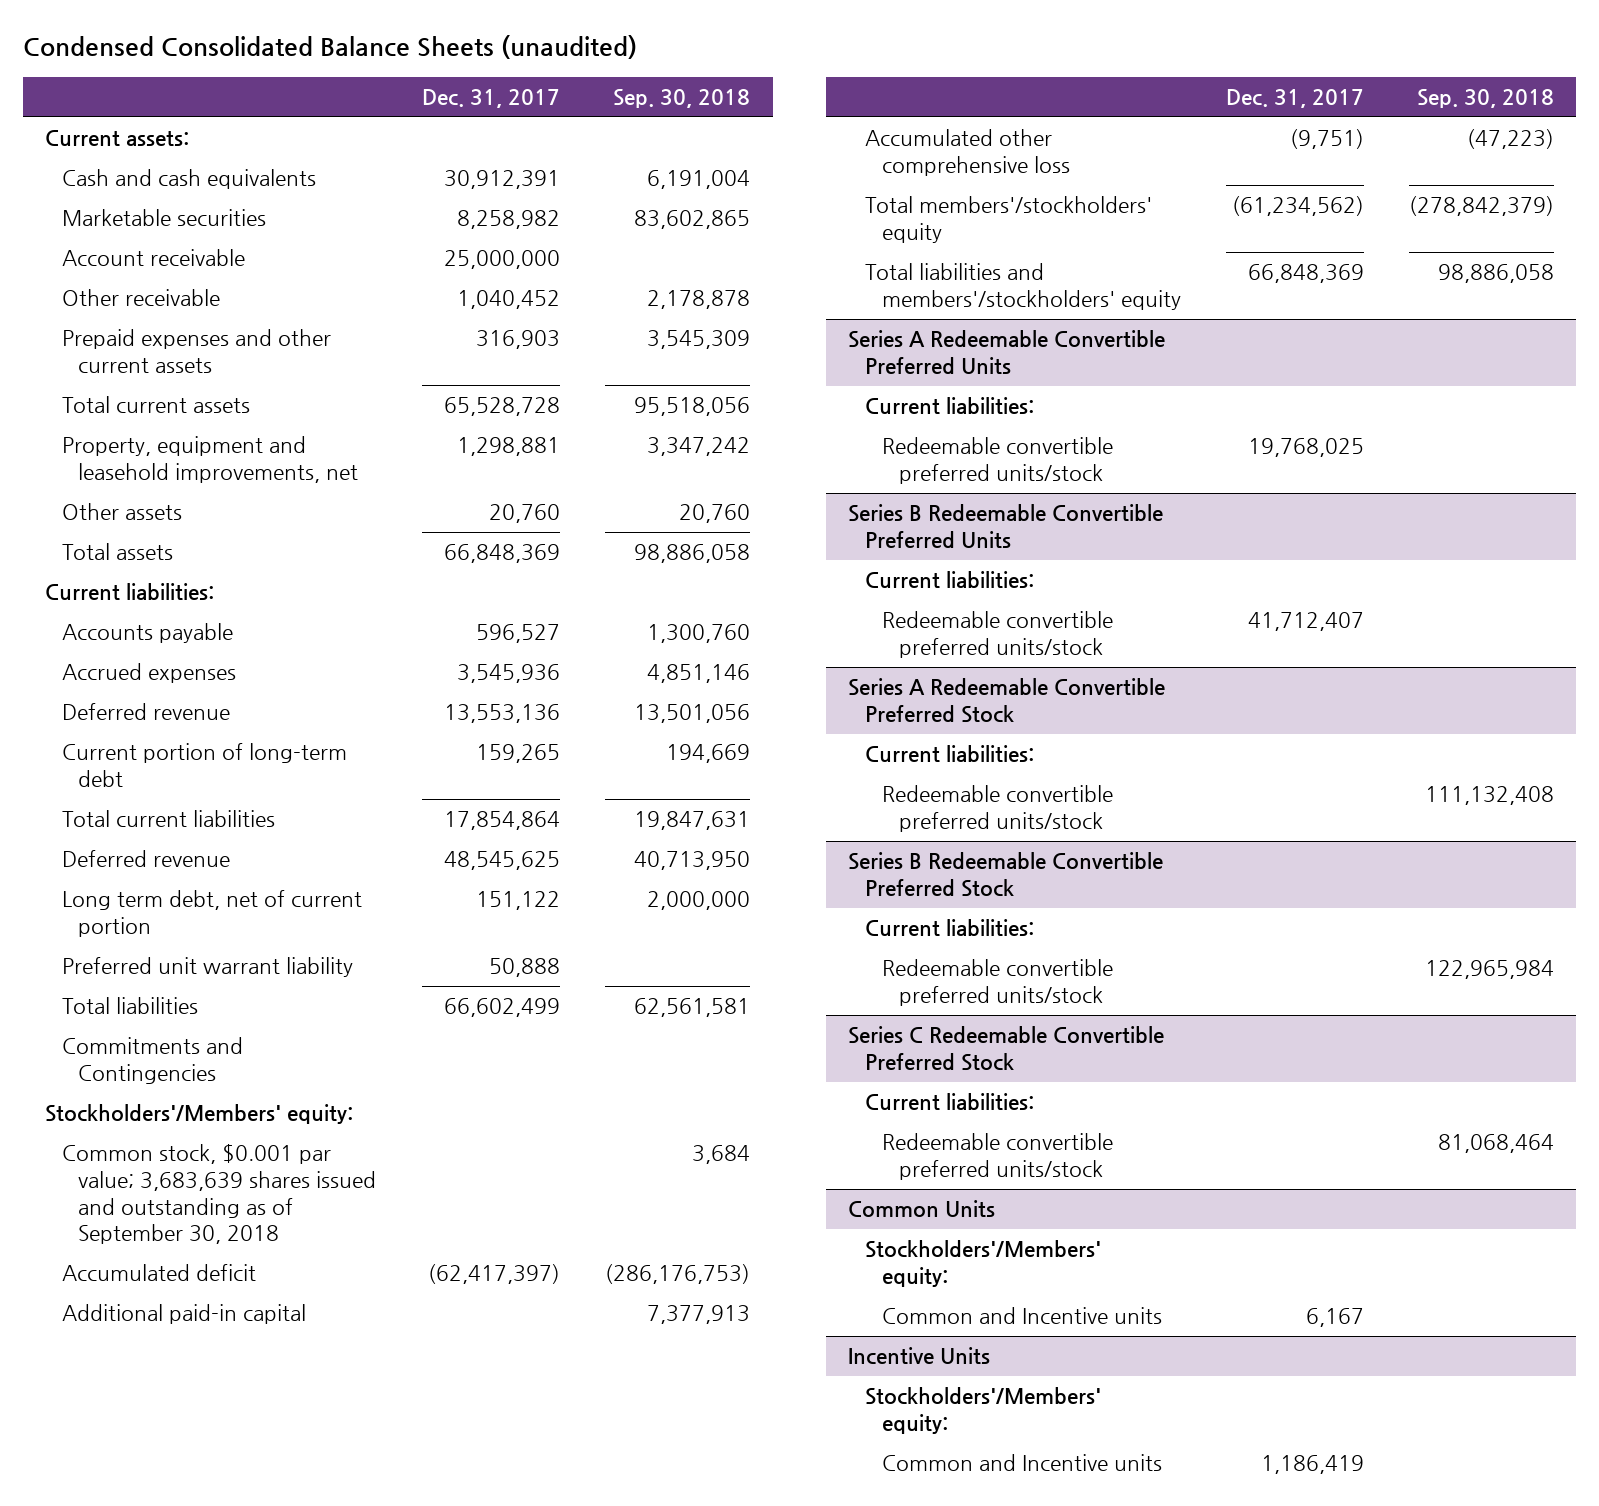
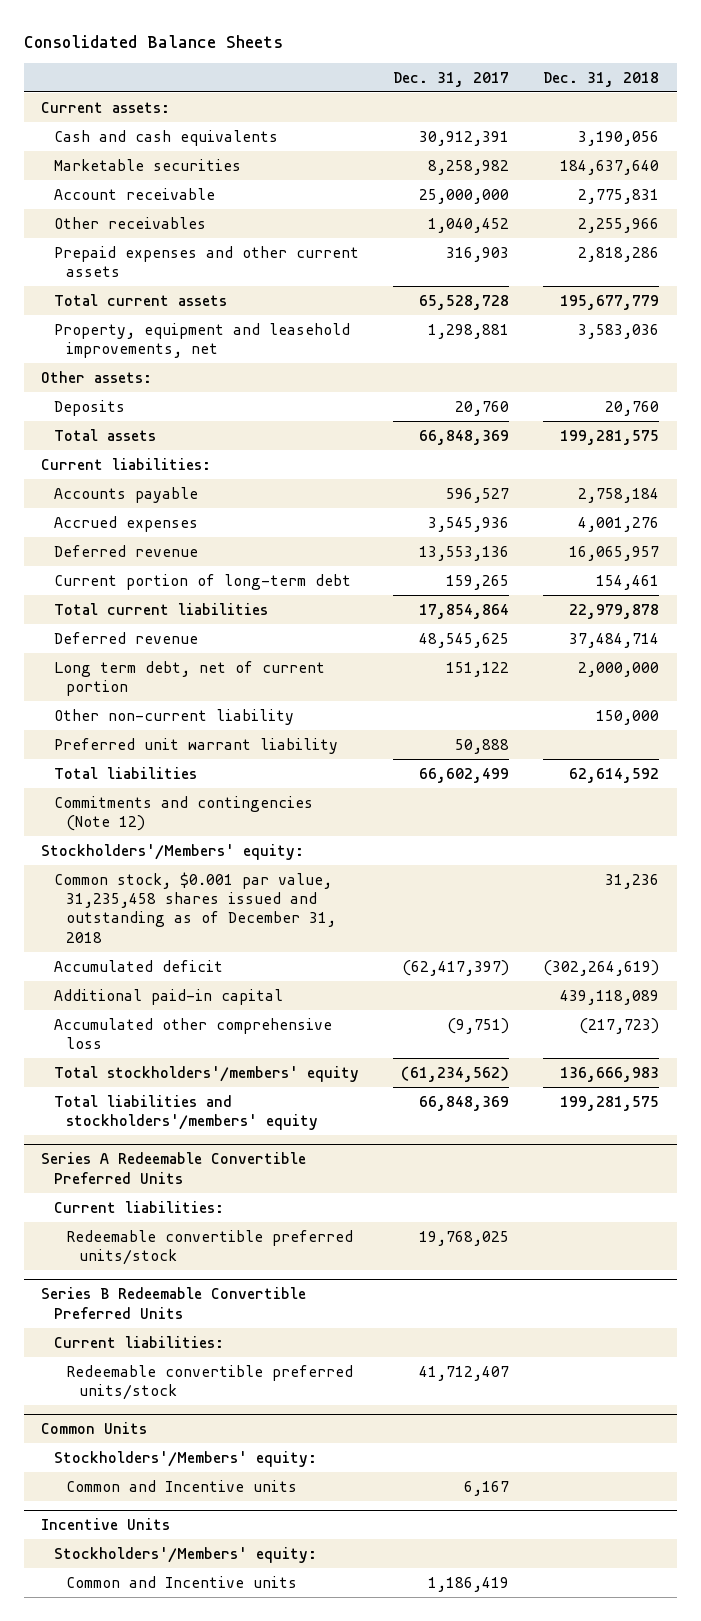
[22,35,637,60] Condensed Consolidated Balance Sheets (unaudited) -> [23,34,283,48] Consolidated Balance Sheets
[613,89,751,109] Sep. 30, 2018 -> none
none -> [543,71,660,87] Dec. 31, 2018
[61,289,220,307] Other receivable -> [53,216,206,229] Other receivables
none -> [41,370,153,383] Other assets:
[61,503,182,521] Other assets -> [53,399,125,416] Deposits
none -> [53,708,294,725] Other non-current liability
[61,1037,243,1085] Commitments and Contingencies -> [53,795,313,832] Commitments and contingencies (Note 12)
[61,1144,377,1245] Common stock, $0.001 par value; 3,683,639 shares issued and outstanding as of September 30, 2018 -> [53,871,337,943] Common stock, $0.001 par value, 31,235,458 shares issued and outstanding as of December 31, 2018
[865,196,1153,244] Total members'/stockholders' equity -> [53,1065,359,1082] Total stockholders'/members' equity
[865,263,1181,311] Total liabilities and members'/stockholders' equity -> [53,1094,319,1131] Total liabilities and stockholders'/members' equity
[848,678,1166,724] Series A Redeemable Convertible Preferred Stock -> none
[865,745,1035,763] Current liabilities: -> none
[881,785,1113,833] Redeemable convertible preferred units/stock -> none
[848,852,1164,898] Series B Redeemable Convertible Preferred Stock -> none
[865,919,1035,937] Current liabilities: -> none
[881,959,1113,1007] Redeemable convertible preferred units/stock -> none
[848,1026,1165,1072] Series C Redeemable Convertible Preferred Stock -> none
[865,1093,1035,1111] Current liabilities: -> none
[881,1133,1113,1181] Redeemable convertible preferred units/stock -> none

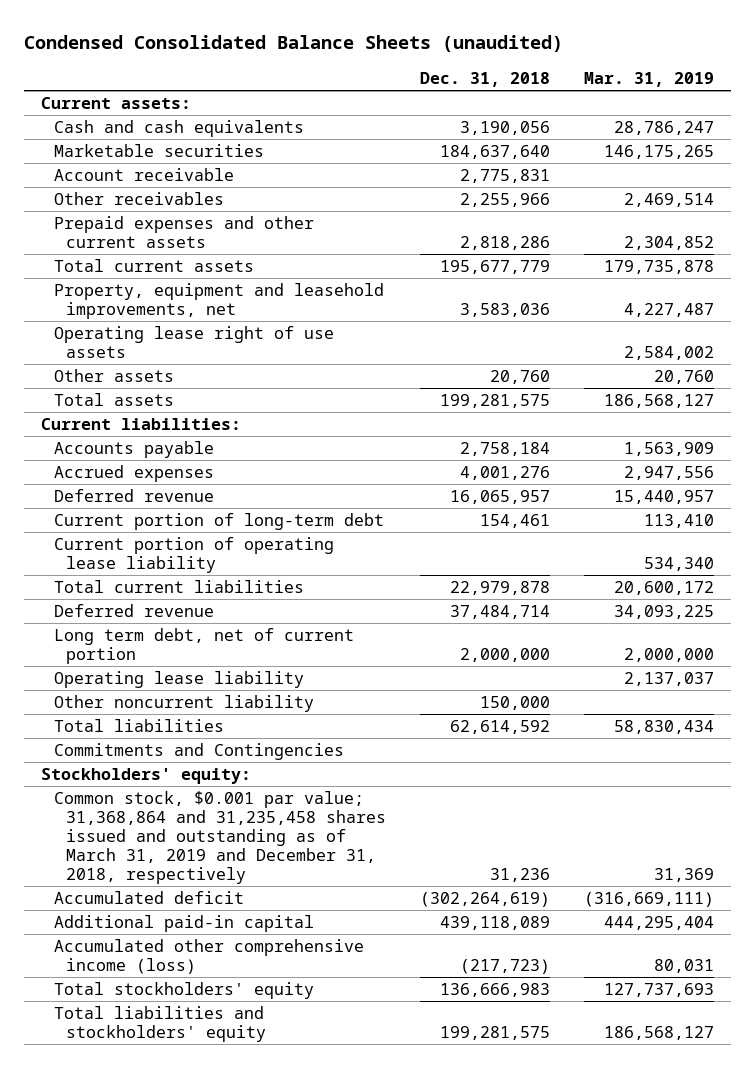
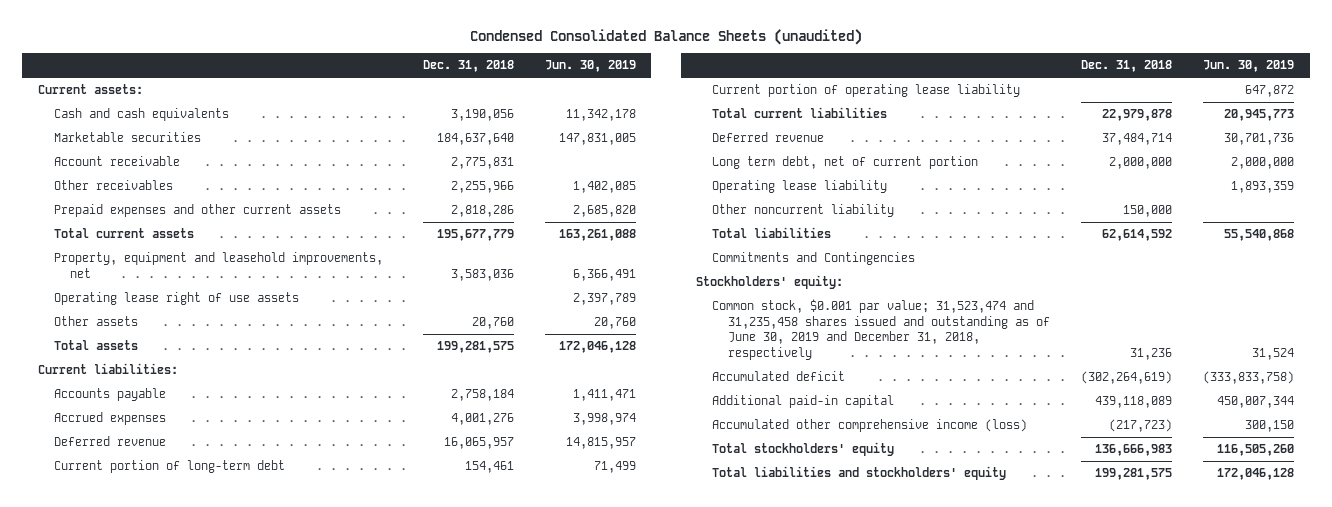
[584,71,715,87] Mar. 31, 2019 -> none
none -> [544,60,636,73] Jun. 30, 2019
[53,791,386,884] Common stock, $0.001 par value; 31,368,864 and 31,235,458 shares issued and outstanding as of March 31, 2019 and December 31, 2018, respectively -> [712,299,1051,360] Common stock, $0.001 par value; 31,523,474 and 31,235,458 shares issued and outstanding as of June 30, 2019 and December 31, 2018, respectively

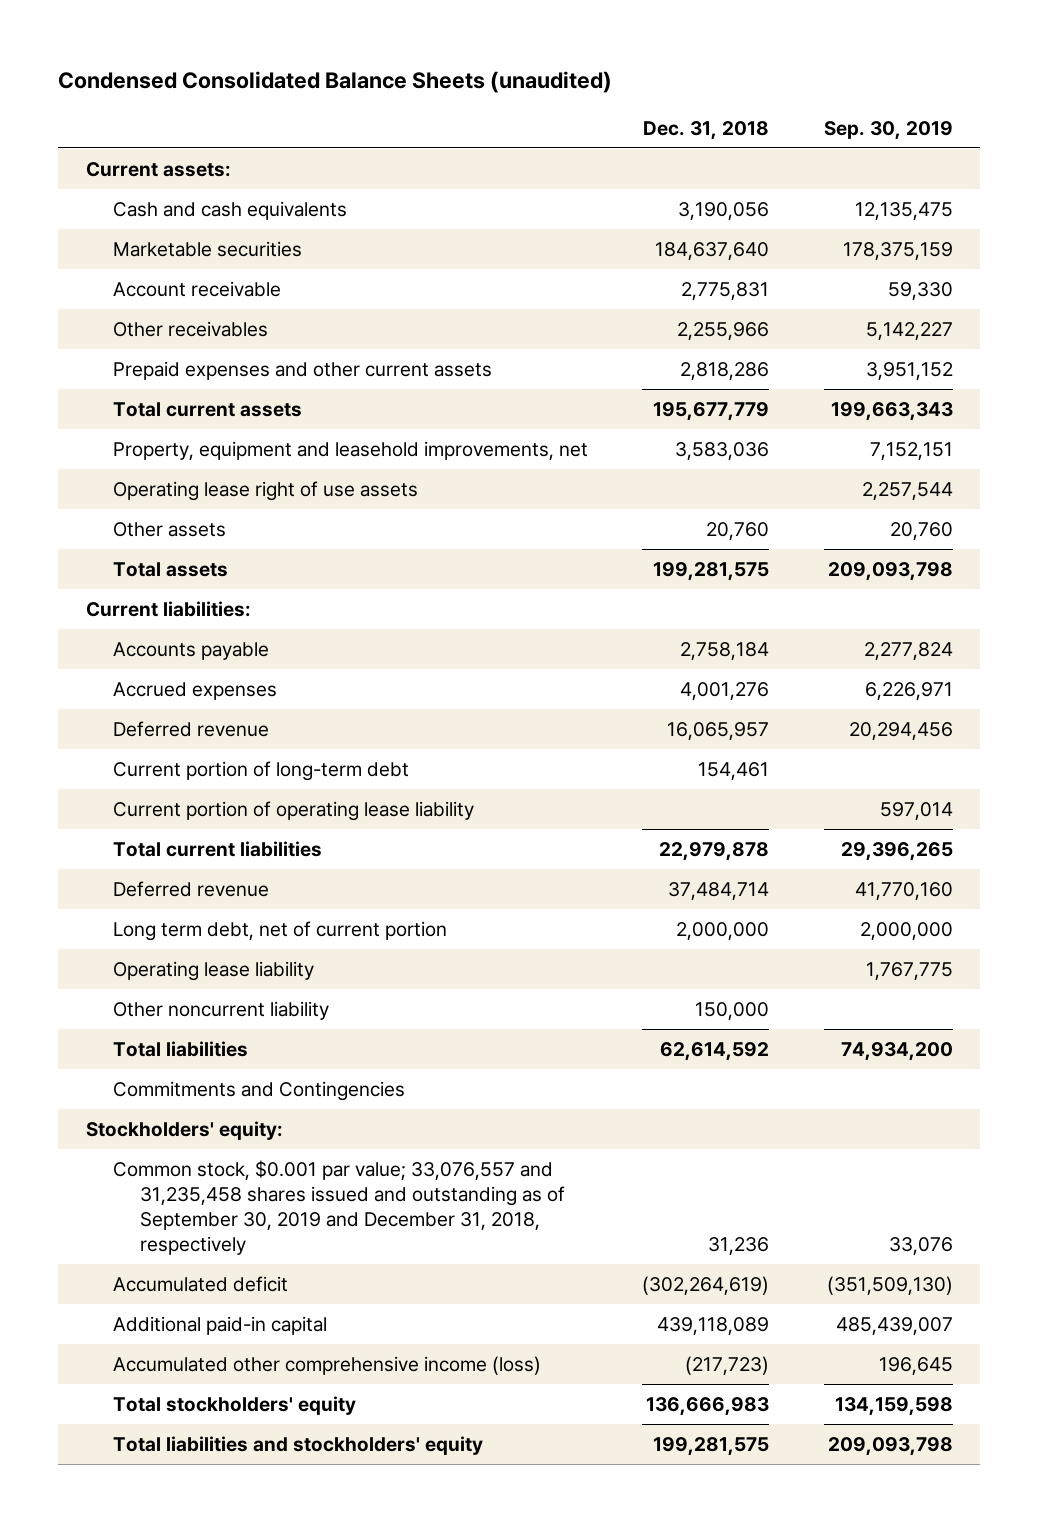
[544,60,636,73] Jun. 30, 2019 -> none
none -> [824,120,954,140] Sep. 30, 2019
[712,299,1051,360] Common stock, $0.001 par value; 31,523,474 and 31,235,458 shares issued and outstanding as of June 30, 2019 and December 31, 2018, respectively -> [112,1159,565,1255] Common stock, $0.001 par value; 33,076,557 and 31,235,458 shares issued and outstanding as of September 30, 2019 and December 31, 2018, respectively

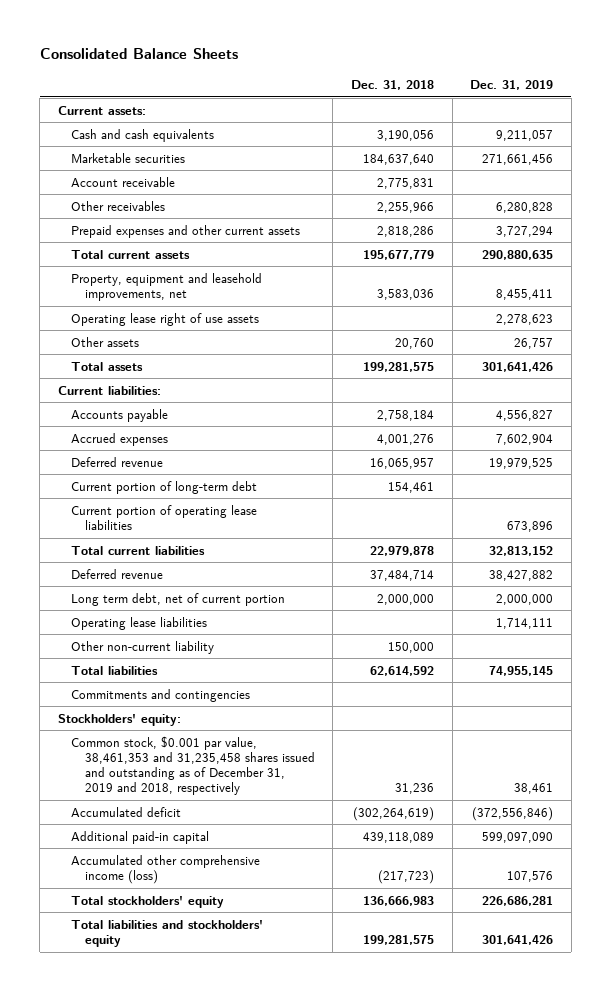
[58,71,613,94] Condensed Consolidated Balance Sheets (unaudited) -> [39,48,238,60] Consolidated Balance Sheets
[824,120,954,140] Sep. 30, 2019 -> none
none -> [470,79,554,90] Dec. 31, 2019
[112,800,474,821] Current portion of operating lease liability -> [71,504,258,530] Current portion of operating lease liabilities
[112,960,314,981] Operating lease liability -> [71,616,208,630] Operating lease liabilities
[112,1000,329,1020] Other noncurrent liability -> [71,640,215,654] Other non-current liability
[112,1080,405,1101] Commitments and Contingencies -> [71,688,251,702] Commitments and contingencies
[112,1159,565,1255] Common stock, $0.001 par value; 33,076,557 and 31,235,458 shares issued and outstanding as of September 30, 2019 and December 31, 2018, respectively -> [71,735,315,796] Common stock, $0.001 par value, 38,461,353 and 31,235,458 shares issued and outstanding as of December 31, 2019 and 2018, respectively

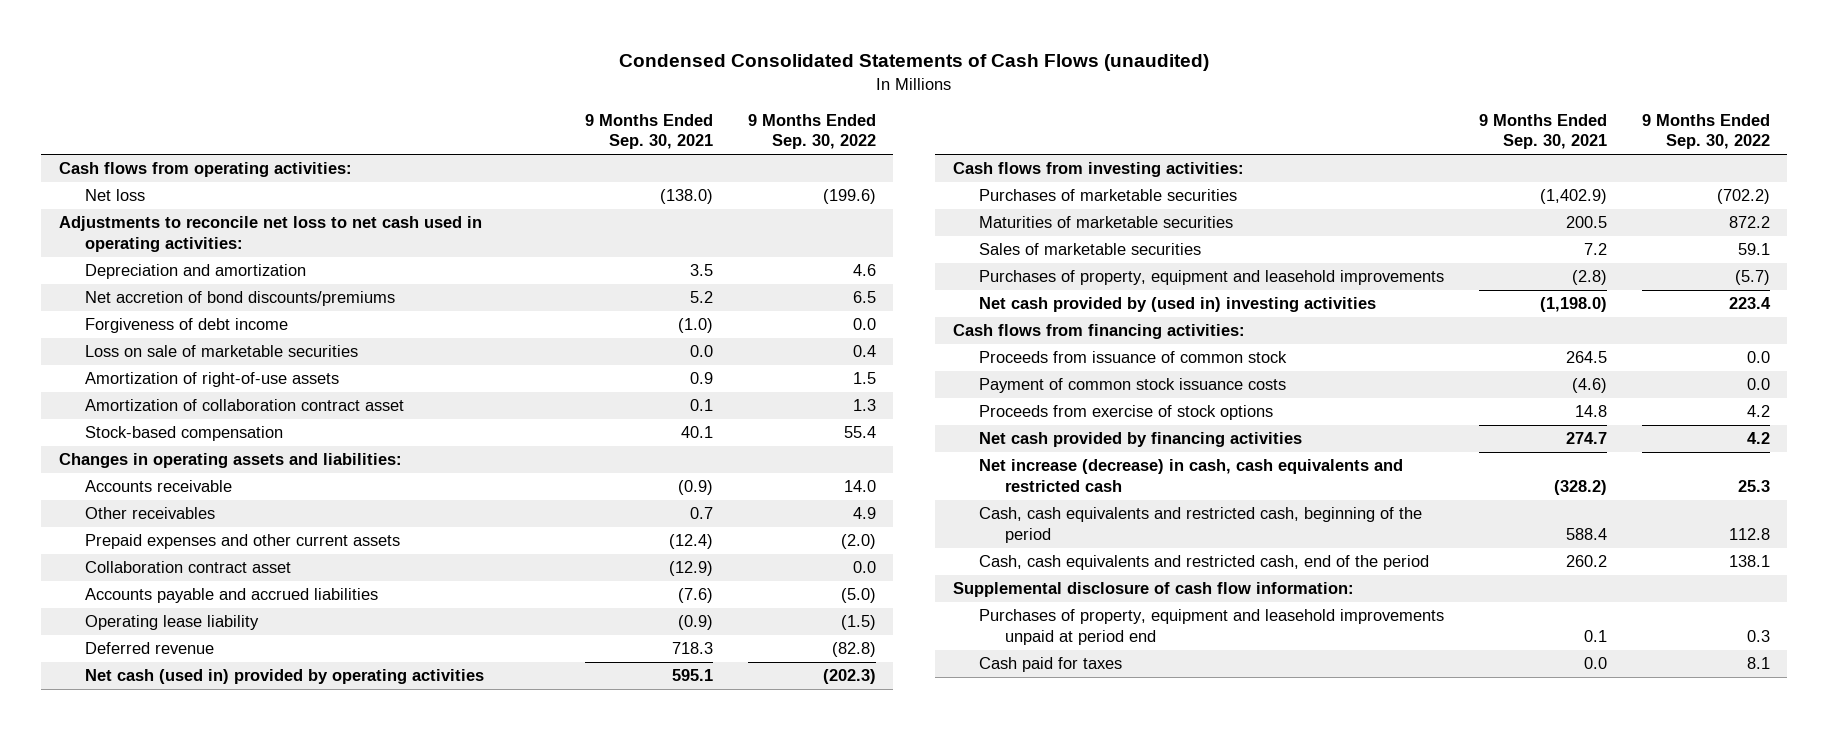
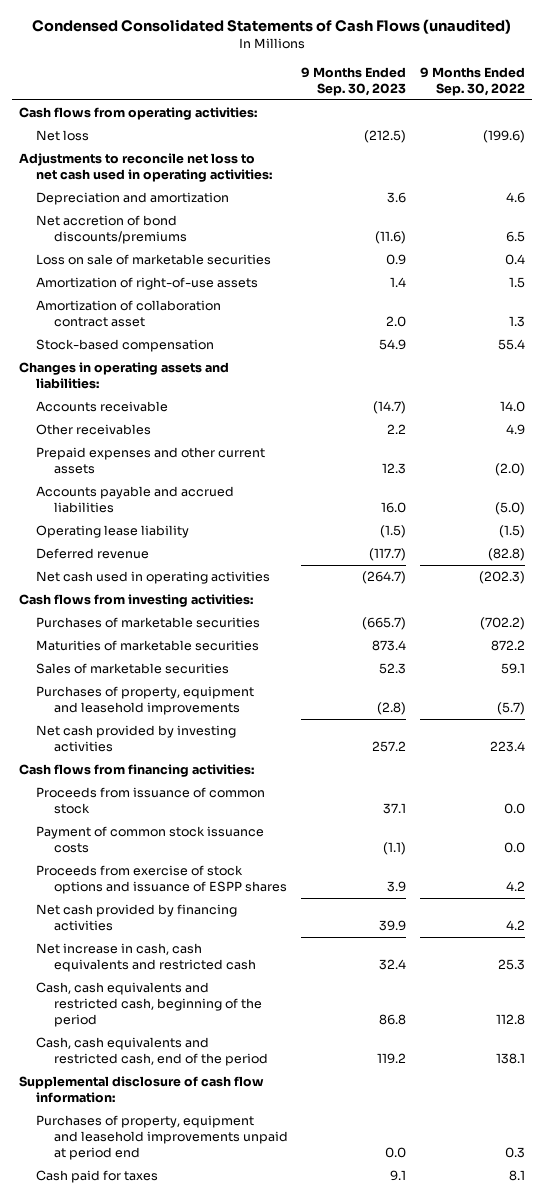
[585,114,714,150] 9 Months Ended Sep. 30, 2021 -> none
none -> [301,66,407,96] 9 Months Ended Sep. 30, 2023
[85,318,289,334] Forgiveness of debt income -> none
[85,561,292,574] Collaboration contract asset -> none
[85,669,485,685] Net cash (used in) provided by operating activities -> [36,570,271,584] Net cash used in operating activities
[978,297,1376,313] Net cash provided by (used in) investing activities -> [36,724,237,753] Net cash provided by investing activities
[978,405,1273,421] Proceeds from exercise of stock options -> [36,864,288,895] Proceeds from exercise of stock options and issuance of ESPP shares
[978,459,1403,492] Net increase (decrease) in cash, cash equivalents and restricted cash -> [36,942,257,973] Net increase in cash, cash equivalents and restricted cash

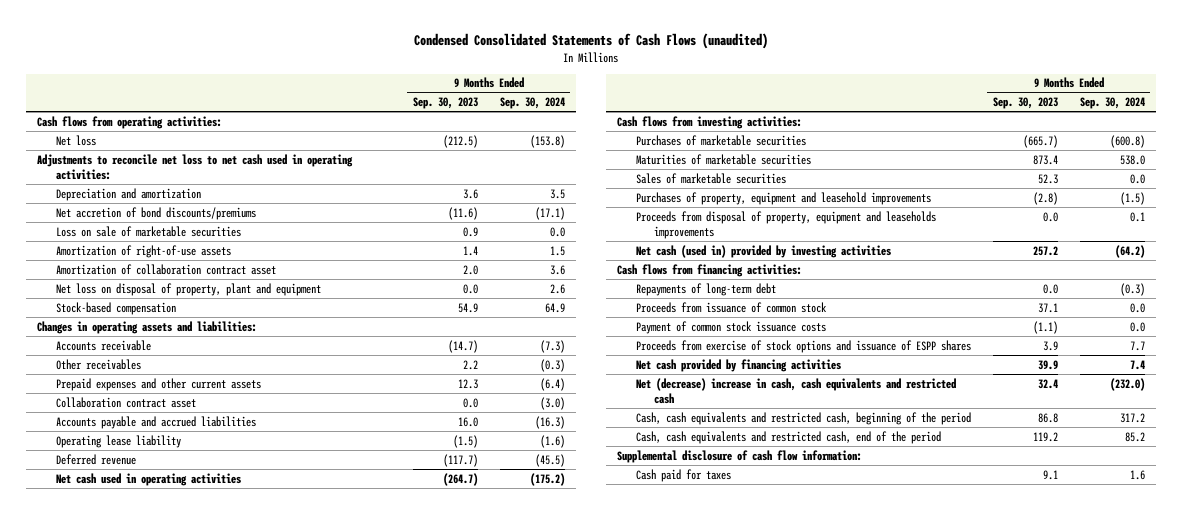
[419,66,525,96] 9 Months Ended Sep. 30, 2022 -> none
none -> [499,97,565,110] Sep. 30, 2024
none -> [55,282,321,296] Net loss on disposal of property, plant and equipment
none -> [55,396,196,408] Collaboration contract asset
none -> [635,210,936,240] Proceeds from disposal of property, equipment and leaseholds improvements
[36,724,237,753] Net cash provided by investing activities -> [635,244,891,258] Net cash (used in) provided by investing activities
none -> [635,282,776,296] Repayments of long-term debt
[36,942,257,973] Net increase in cash, cash equivalents and restricted cash -> [635,377,956,405] Net (decrease) increase in cash, cash equivalents and restricted cash
[36,1114,289,1161] Purchases of property, equipment and leasehold improvements unpaid at period end -> none

